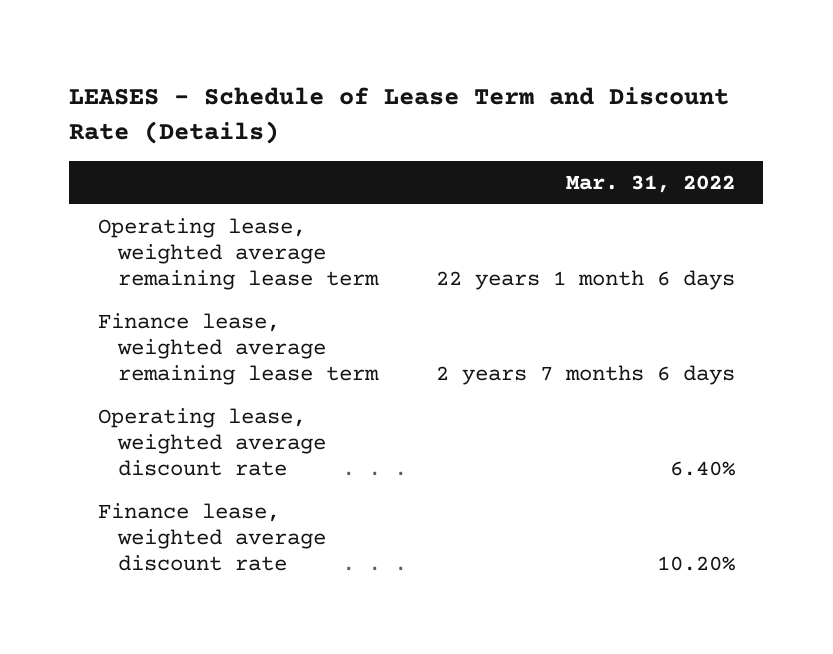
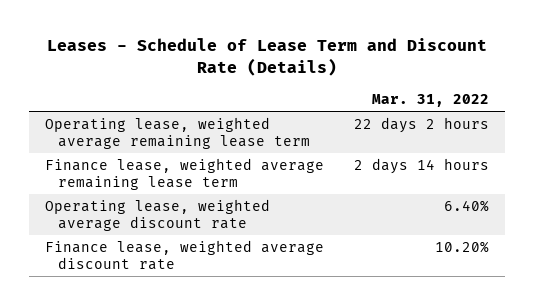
[69,86,730,144] LEASES - Schedule of Lease Term and Discount Rate (Details) -> [47,38,488,76] Leases - Schedule of Lease Term and Discount Rate (Details)
[435,270,735,291] 22 years 1 month 6 days -> [354,117,490,134] 22 days 2 hours
[435,365,735,386] 2 years 7 months 6 days -> [354,158,490,175] 2 days 14 hours

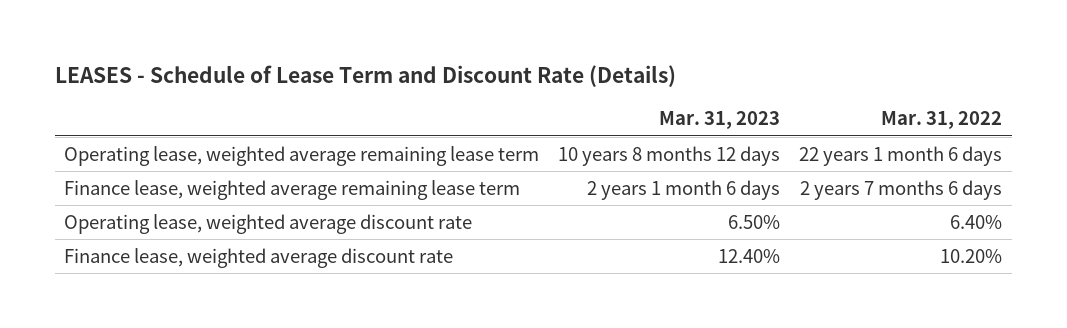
[47,38,488,76] Leases - Schedule of Lease Term and Discount Rate (Details) -> [54,65,676,88] LEASES - Schedule of Lease Term and Discount Rate (Details)
none -> [659,111,781,130] Mar. 31, 2023
[354,117,490,134] 22 days 2 hours -> [799,145,1003,166] 22 years 1 month 6 days
[354,158,490,175] 2 days 14 hours -> [800,179,1003,200] 2 years 7 months 6 days

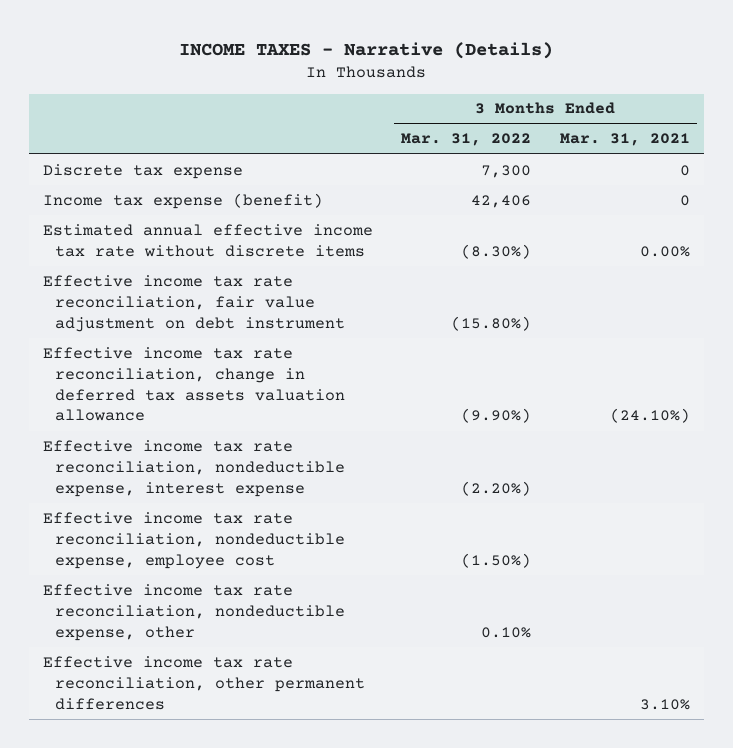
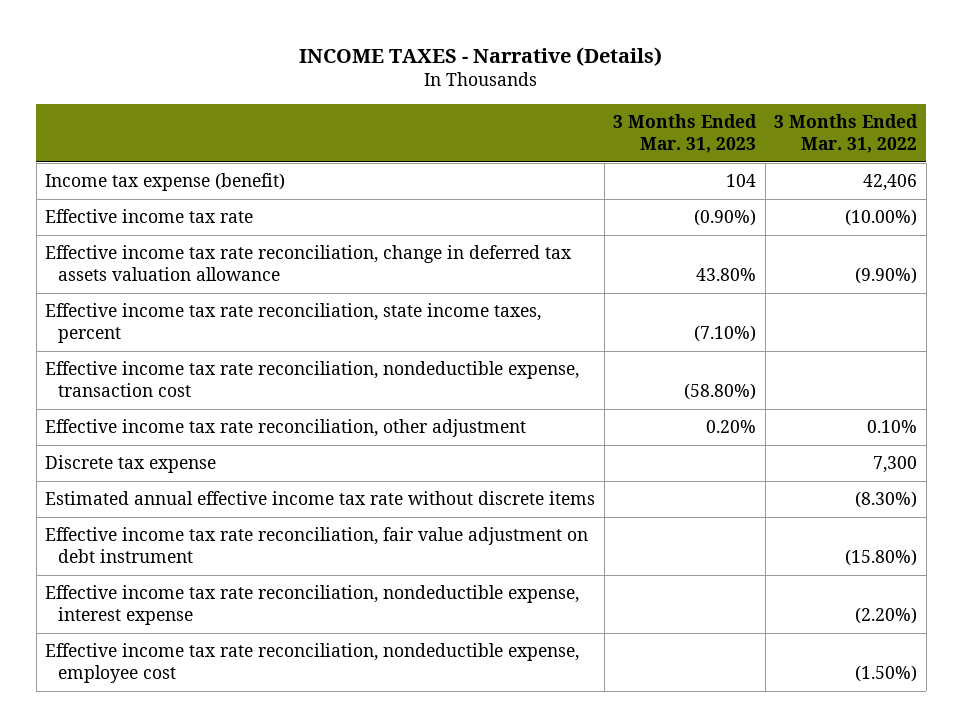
[559,133,690,147] Mar. 31, 2021 -> none
none -> [613,113,758,153] 3 Months Ended Mar. 31, 2023
none -> [45,209,254,224] Effective income tax rate
[43,346,346,422] Effective income tax rate reconciliation, change in deferred tax assets valuation allowance -> [45,245,573,282] Effective income tax rate reconciliation, change in deferred tax assets valuation allowance
none -> [45,303,542,344] Effective income tax rate reconciliation, state income taxes, percent
none -> [45,361,580,398] Effective income tax rate reconciliation, nondeductible expense, transaction cost
none -> [45,419,527,438] Effective income tax rate reconciliation, other adjustment
[43,163,244,179] Discrete tax expense -> [45,455,217,474] Discrete tax expense
[43,583,346,641] Effective income tax rate reconciliation, nondeductible expense, other -> none
[43,655,366,710] Effective income tax rate reconciliation, other permanent differences -> none

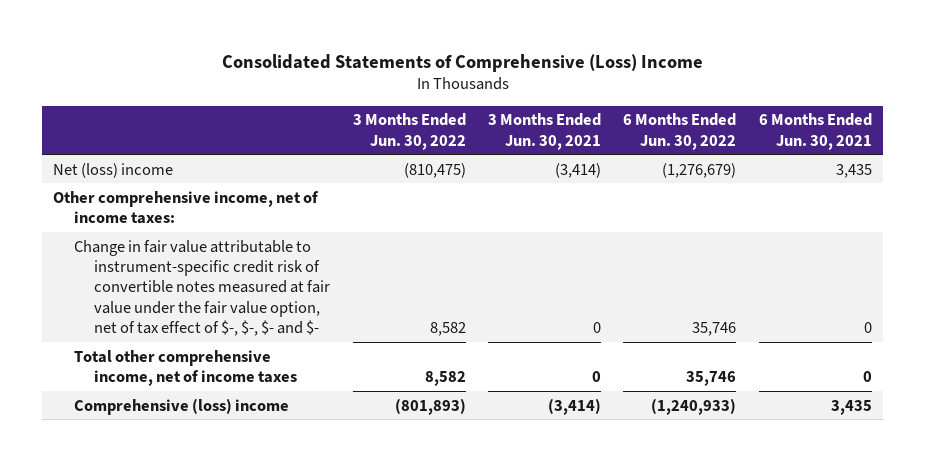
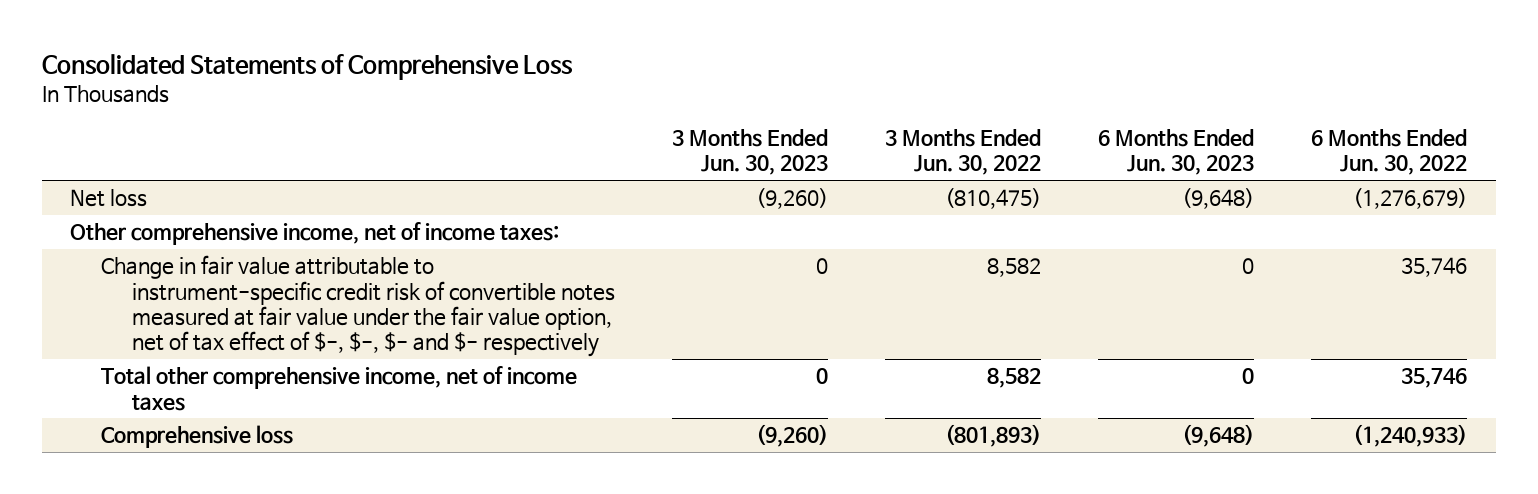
[221,53,703,72] Consolidated Statements of Comprehensive (Loss) Income -> [41,54,573,81] Consolidated Statements of Comprehensive Loss
[488,113,602,150] 3 Months Ended Jun. 30, 2021 -> none
[758,113,872,150] 6 Months Ended Jun. 30, 2021 -> none
none -> [671,129,828,176] 3 Months Ended Jun. 30, 2023
none -> [1098,129,1255,176] 6 Months Ended Jun. 30, 2023
[53,162,174,178] Net (loss) income -> [70,189,148,208] Net loss
[73,239,331,337] Change in fair value attributable to instrument-specific credit risk of convertible notes measured at fair value under the fair value option, net of tax effect of $-, $-, $- and $- -> [100,255,615,357] Change in fair value attributable to instrument-specific credit risk of convertible notes measured at fair value under the fair value option, net of tax effect of $-, $-, $- and $- respectively
[73,397,289,415] Comprehensive (loss) income -> [100,425,293,449] Comprehensive loss

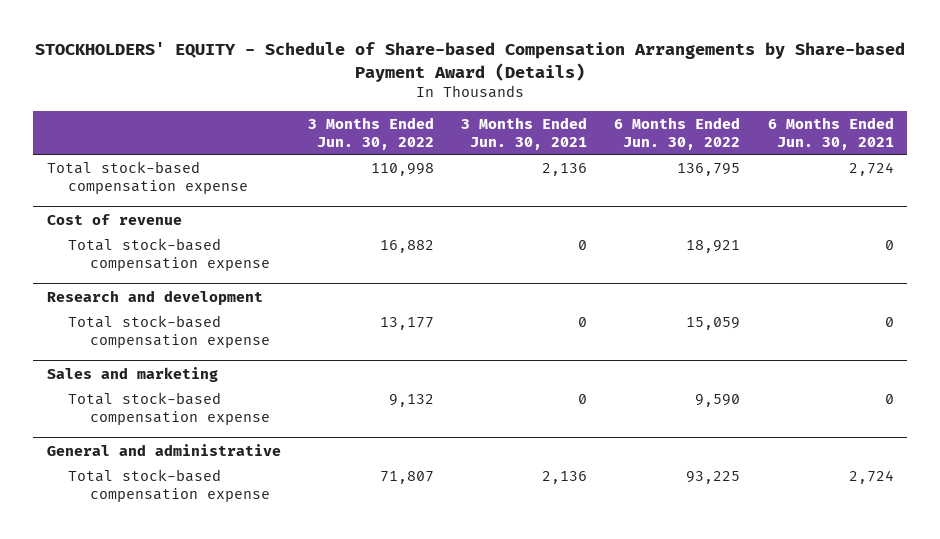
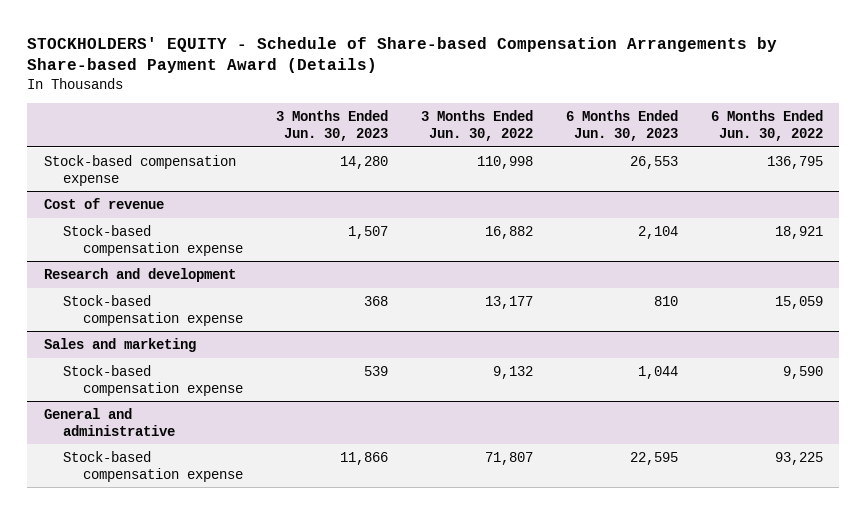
[461,116,588,150] 3 Months Ended Jun. 30, 2021 -> none
[767,116,894,150] 6 Months Ended Jun. 30, 2021 -> none
none -> [276,110,389,141] 3 Months Ended Jun. 30, 2023
none -> [565,110,678,141] 6 Months Ended Jun. 30, 2023
[46,160,249,194] Total stock-based compensation expense -> [43,154,236,186] Stock-based compensation expense
[68,237,270,271] Total stock-based compensation expense -> [63,224,244,256] Stock-based compensation expense
[68,314,270,348] Total stock-based compensation expense -> [63,294,244,326] Stock-based compensation expense
[68,391,270,425] Total stock-based compensation expense -> [63,364,244,396] Stock-based compensation expense
[68,468,270,502] Total stock-based compensation expense -> [63,450,244,482] Stock-based compensation expense

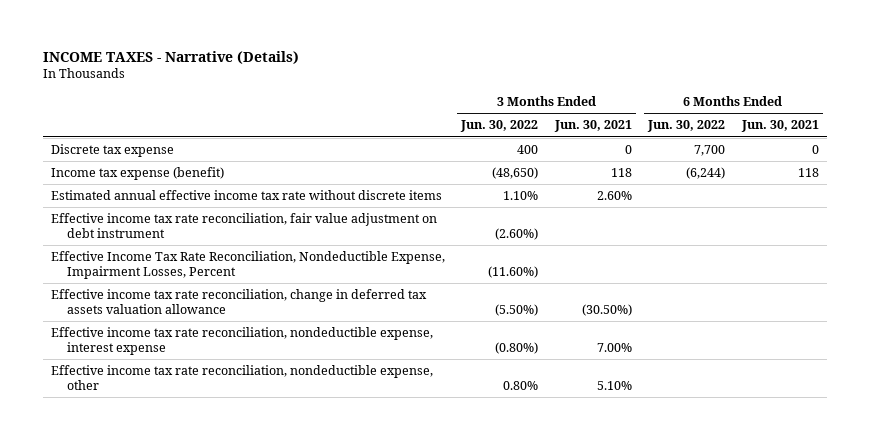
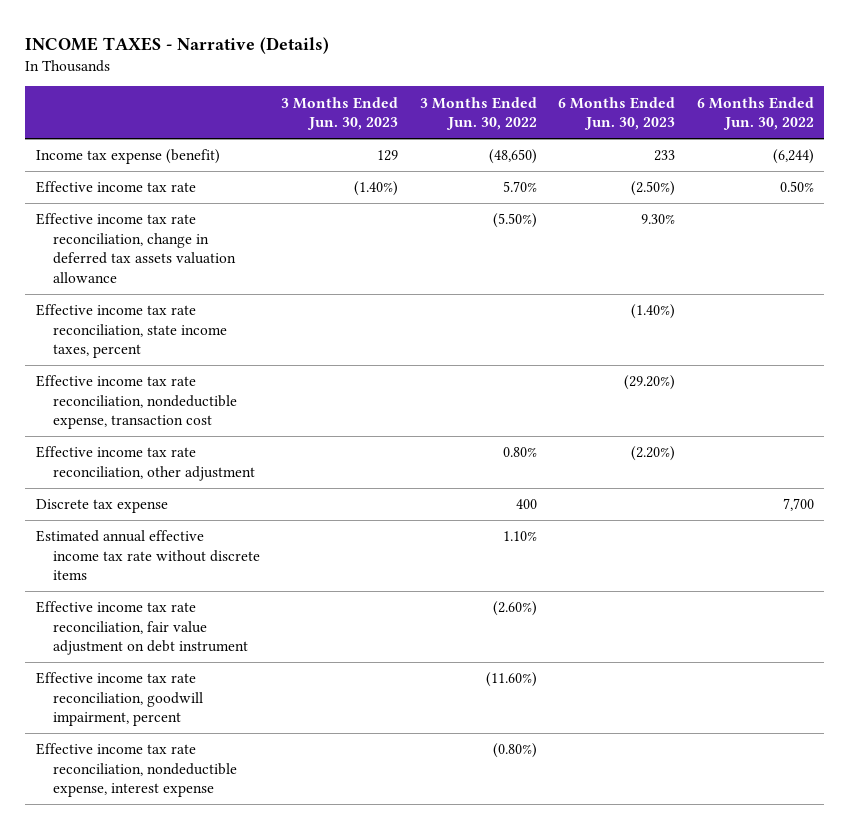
[553,120,632,133] Jun. 30, 2021 -> none
[740,120,819,133] Jun. 30, 2021 -> none
none -> [281,96,399,131] 3 Months Ended Jun. 30, 2023
none -> [558,96,676,131] 6 Months Ended Jun. 30, 2023
none -> [35,181,196,194] Effective income tax rate
[50,288,427,315] Effective income tax rate reconciliation, change in deferred tax assets valuation allowance -> [35,213,236,284] Effective income tax rate reconciliation, change in deferred tax assets valuation allowance
none -> [35,304,227,359] Effective income tax rate reconciliation, state income taxes, percent
none -> [35,375,237,430] Effective income tax rate reconciliation, nondeductible expense, transaction cost
none -> [35,446,255,481] Effective income tax rate reconciliation, other adjustment
[50,143,174,157] Discrete tax expense -> [35,499,168,514] Discrete tax expense
[50,250,445,280] Effective Income Tax Rate Reconciliation, Nondeductible Expense, Impairment Losses, Percent -> [35,672,203,727] Effective income tax rate reconciliation, goodwill impairment, percent
[50,364,433,391] Effective income tax rate reconciliation, nondeductible expense, other -> none

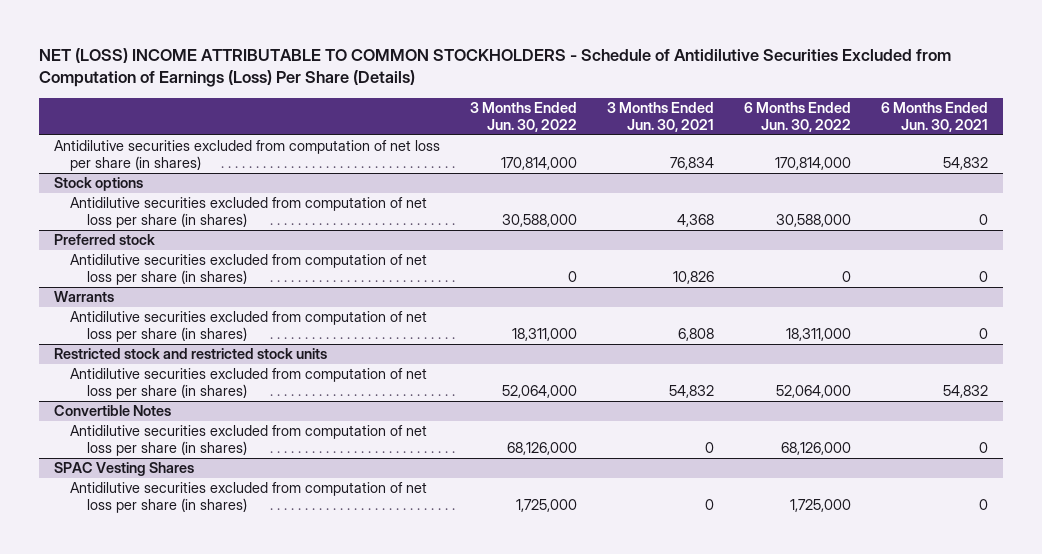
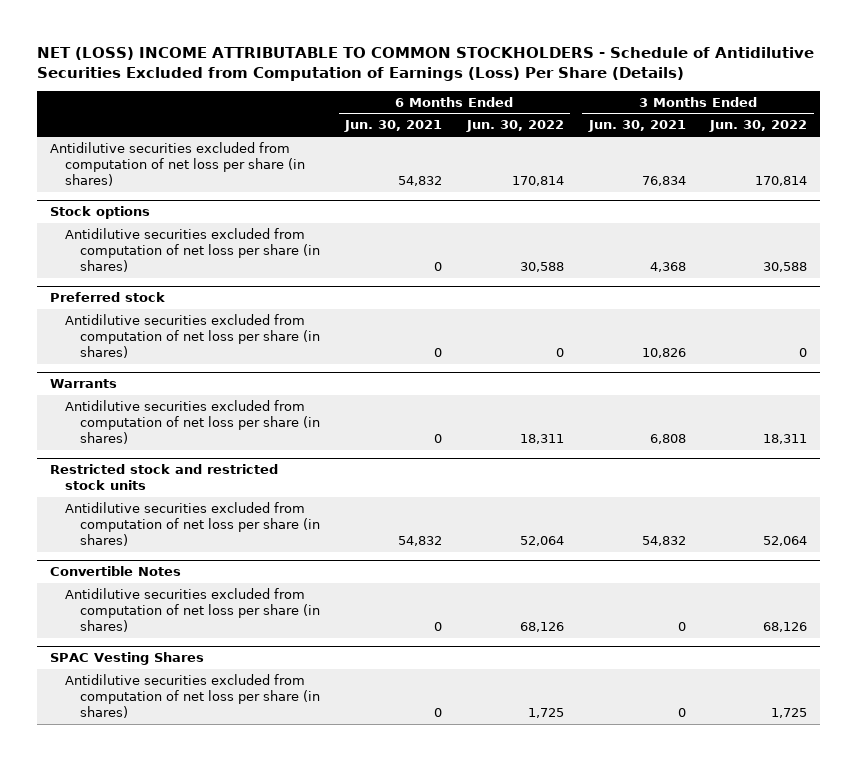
[500,157,577,171] 170,814,000 -> [755,176,808,187] 170,814
[775,157,852,171] 170,814,000 -> [511,176,564,187] 170,814
[501,214,577,228] 30,588,000 -> [763,262,808,273] 30,588
[776,214,852,228] 30,588,000 -> [519,262,564,273] 30,588
[511,328,577,342] 18,311,000 -> [763,434,808,445] 18,311
[786,328,852,342] 18,311,000 -> [519,434,564,445] 18,311
[501,385,577,399] 52,064,000 -> [763,536,808,547] 52,064
[776,385,852,399] 52,064,000 -> [519,536,564,547] 52,064
[506,442,577,456] 68,126,000 -> [763,622,808,633] 68,126
[781,442,852,456] 68,126,000 -> [519,622,564,633] 68,126
[515,499,577,513] 1,725,000 -> [771,708,808,719] 1,725
[790,499,852,513] 1,725,000 -> [527,708,564,719] 1,725

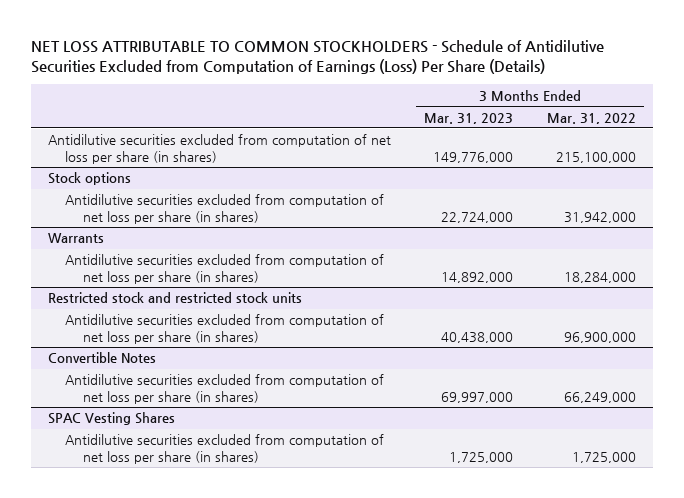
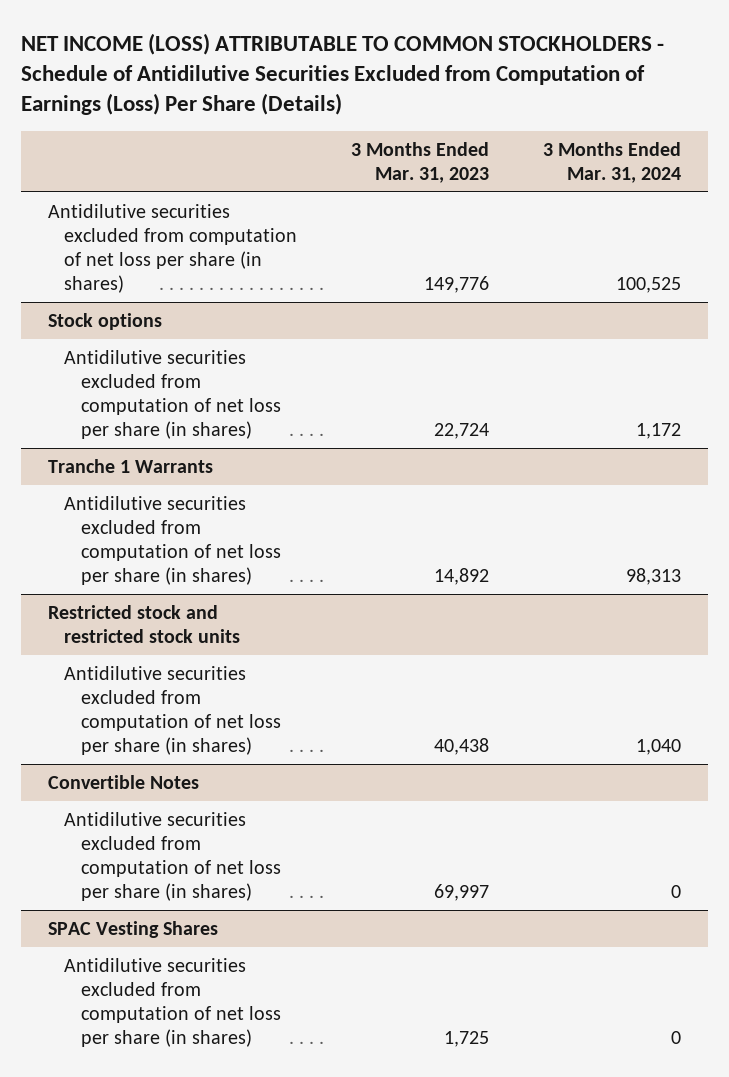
[31,40,605,75] NET LOSS ATTRIBUTABLE TO COMMON STOCKHOLDERS - Schedule of Antidilutive Securities Excluded from Computation of Earnings (Loss) Per Share (Details) -> [20,32,664,116] NET INCOME (LOSS) ATTRIBUTABLE TO COMMON STOCKHOLDERS - Schedule of Antidilutive Securities Excluded from Computation of Earnings (Loss) Per Share (Details)
[547,112,637,124] Mar. 31, 2022 -> none
none -> [543,141,682,183] 3 Months Ended Mar. 31, 2024
[433,152,514,164] 149,776,000 -> [424,275,490,293] 149,776
[441,212,514,224] 22,724,000 -> [434,422,490,439] 22,724
[47,233,104,244] Warrants -> [47,458,213,473] Tranche 1 Warrants
[441,272,514,284] 14,892,000 -> [434,567,490,585] 14,892
[441,332,514,344] 40,438,000 -> [434,737,490,755] 40,438
[441,392,514,404] 69,997,000 -> [434,883,490,901] 69,997
[449,452,514,464] 1,725,000 -> [444,1030,490,1047] 1,725

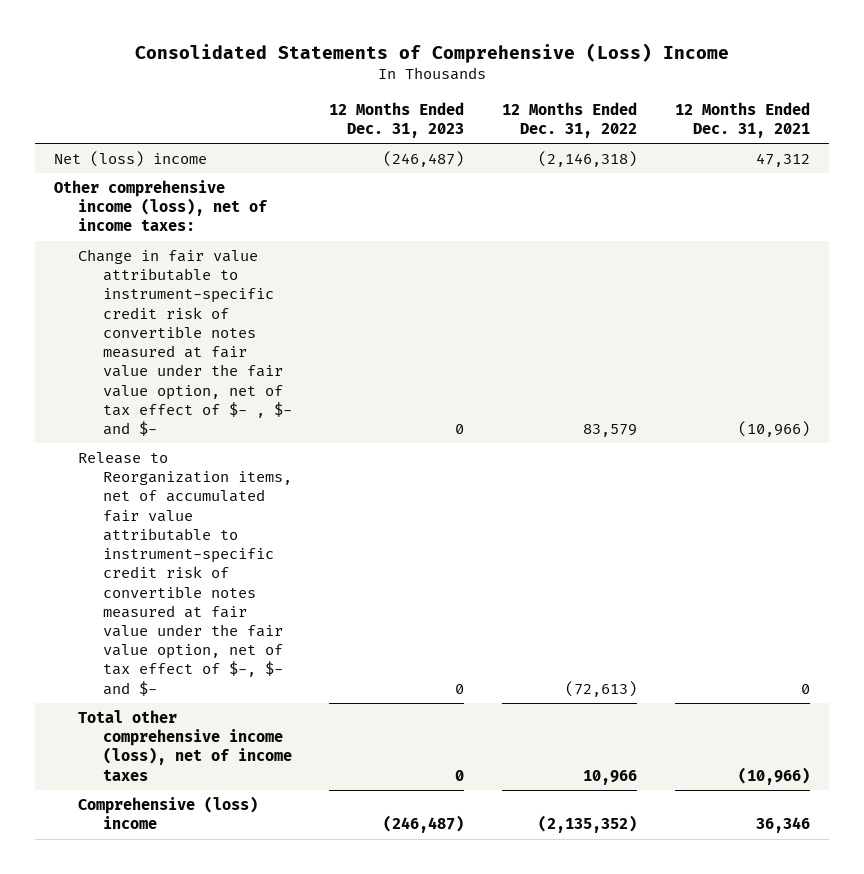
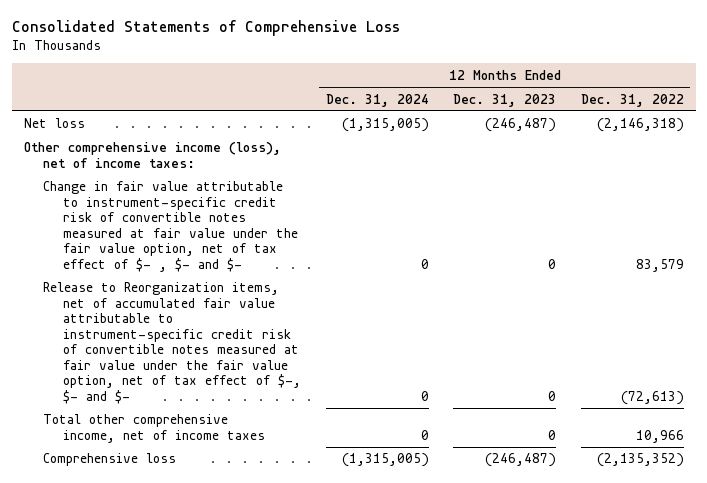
[135,42,730,63] Consolidated Statements of Comprehensive (Loss) Income -> [11,20,400,37] Consolidated Statements of Comprehensive Loss
[674,101,810,138] 12 Months Ended Dec. 31, 2021 -> none
none -> [325,93,429,107] Dec. 31, 2024
[54,150,208,167] Net (loss) income -> [23,118,85,129] Net loss
[78,709,292,781] Total other comprehensive income (loss), net of income taxes -> [43,414,266,443] Total other comprehensive income, net of income taxes
[78,795,259,830] Comprehensive (loss) income -> [43,453,177,467] Comprehensive loss

